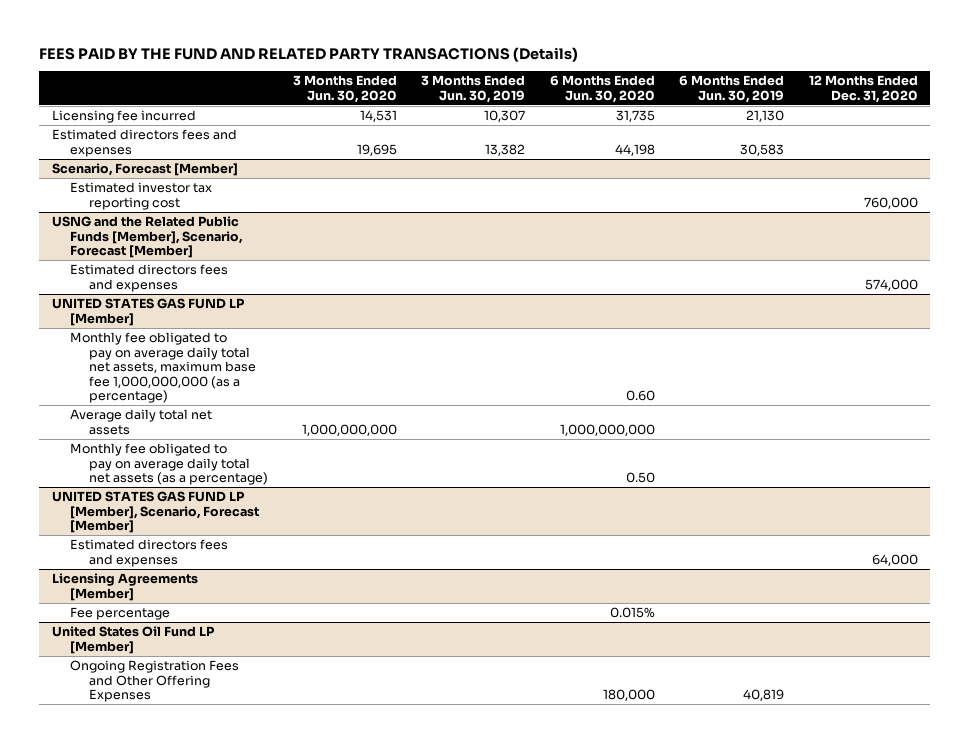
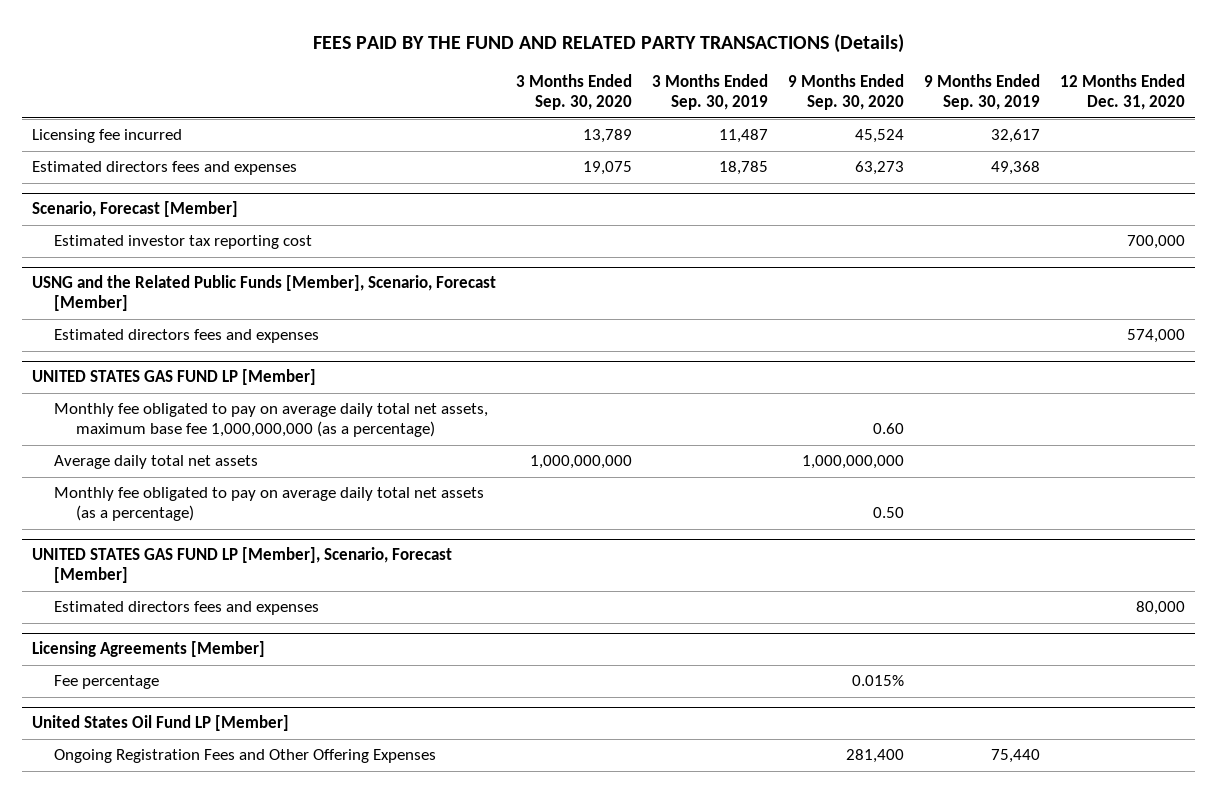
[292,75,397,103] 3 Months Ended Jun. 30, 2020 -> none
[421,75,526,103] 3 Months Ended Jun. 30, 2019 -> none
[549,75,655,103] 6 Months Ended Jun. 30, 2020 -> none
[679,75,785,103] 6 Months Ended Jun. 30, 2019 -> none
none -> [516,74,633,111] 3 Months Ended Sep. 30, 2020
none -> [652,74,769,111] 3 Months Ended Sep. 30, 2019
none -> [788,74,905,111] 9 Months Ended Sep. 30, 2020
none -> [924,74,1041,111] 9 Months Ended Sep. 30, 2019
[863,196,918,209] 760,000 -> [1127,235,1186,250] 700,000
[871,553,918,566] 64,000 -> [1136,601,1186,616] 80,000

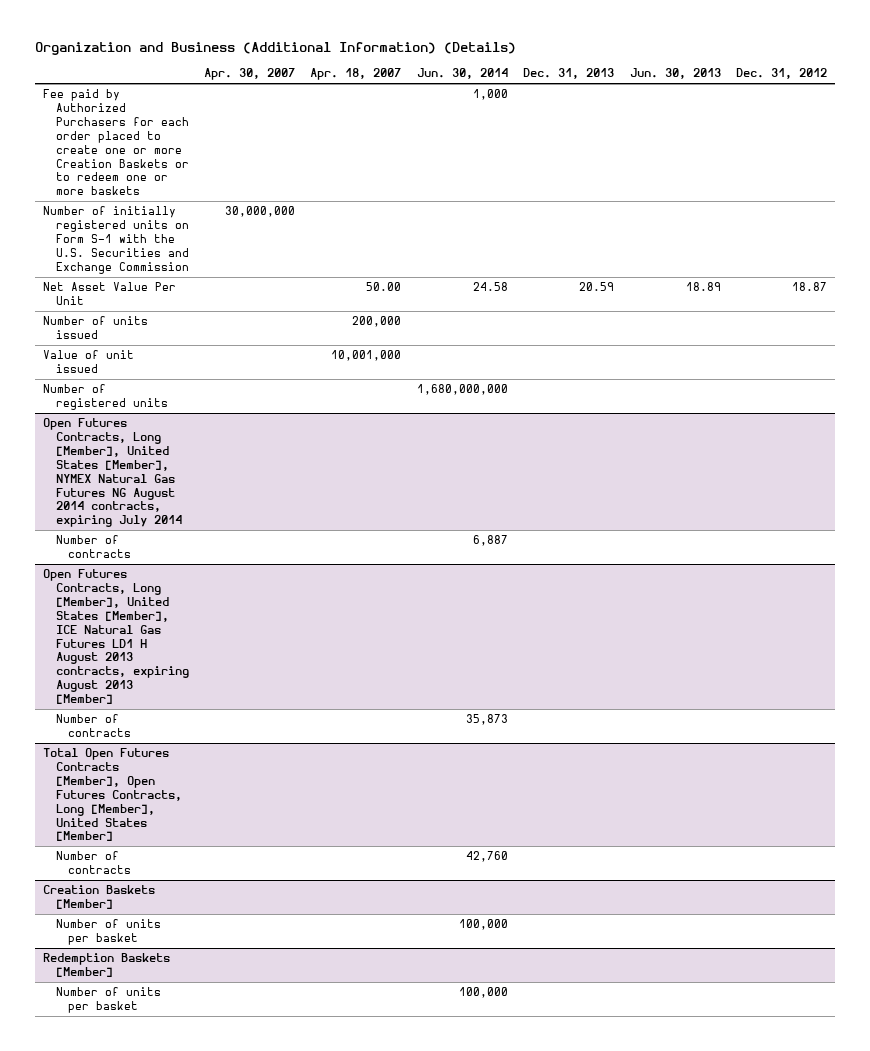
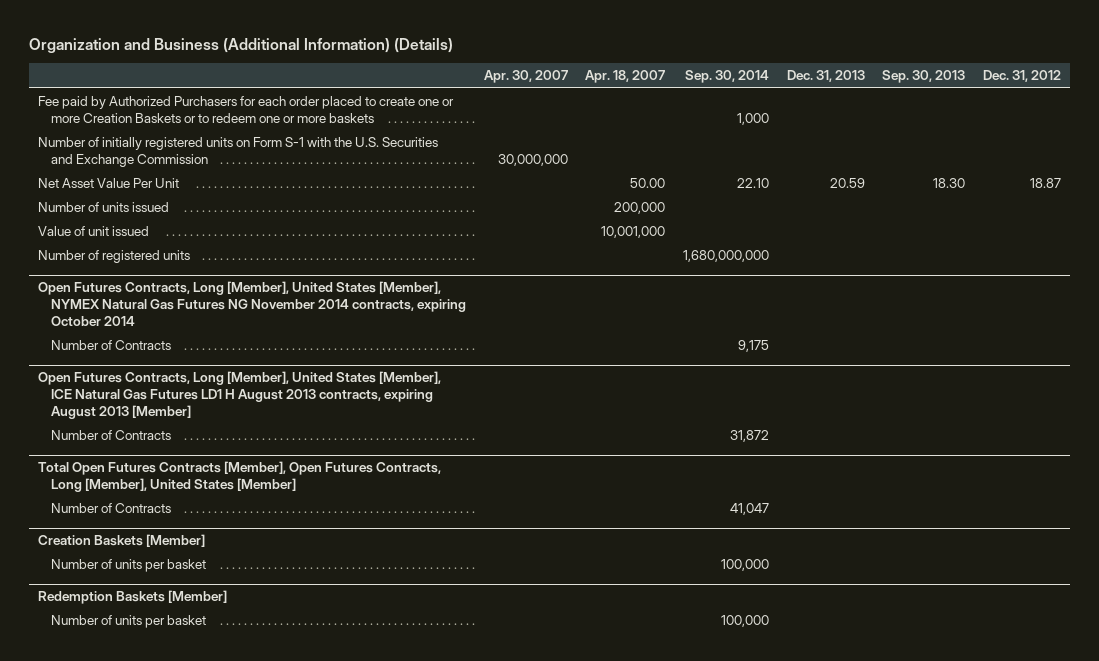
[416,68,508,80] Jun. 30, 2014 -> none
[629,68,721,80] Jun. 30, 2013 -> none
none -> [685,70,770,84] Sep. 30, 2014
none -> [882,70,966,84] Sep. 30, 2013
[42,418,182,528] Open Futures Contracts, Long [Member], United States [Member], NYMEX Natural Gas Futures NG August 2014 contracts, expiring July 2014 -> [37,281,467,327] Open Futures Contracts, Long [Member], United States [Member], NYMEX Natural Gas Futures NG November 2014 contracts, expiring October 2014
[55,535,132,559] Number of contracts -> [51,339,172,350] Number of Contracts
[55,714,132,738] Number of contracts -> [51,429,172,440] Number of Contracts
[55,851,132,875] Number of contracts -> [51,502,172,513] Number of Contracts

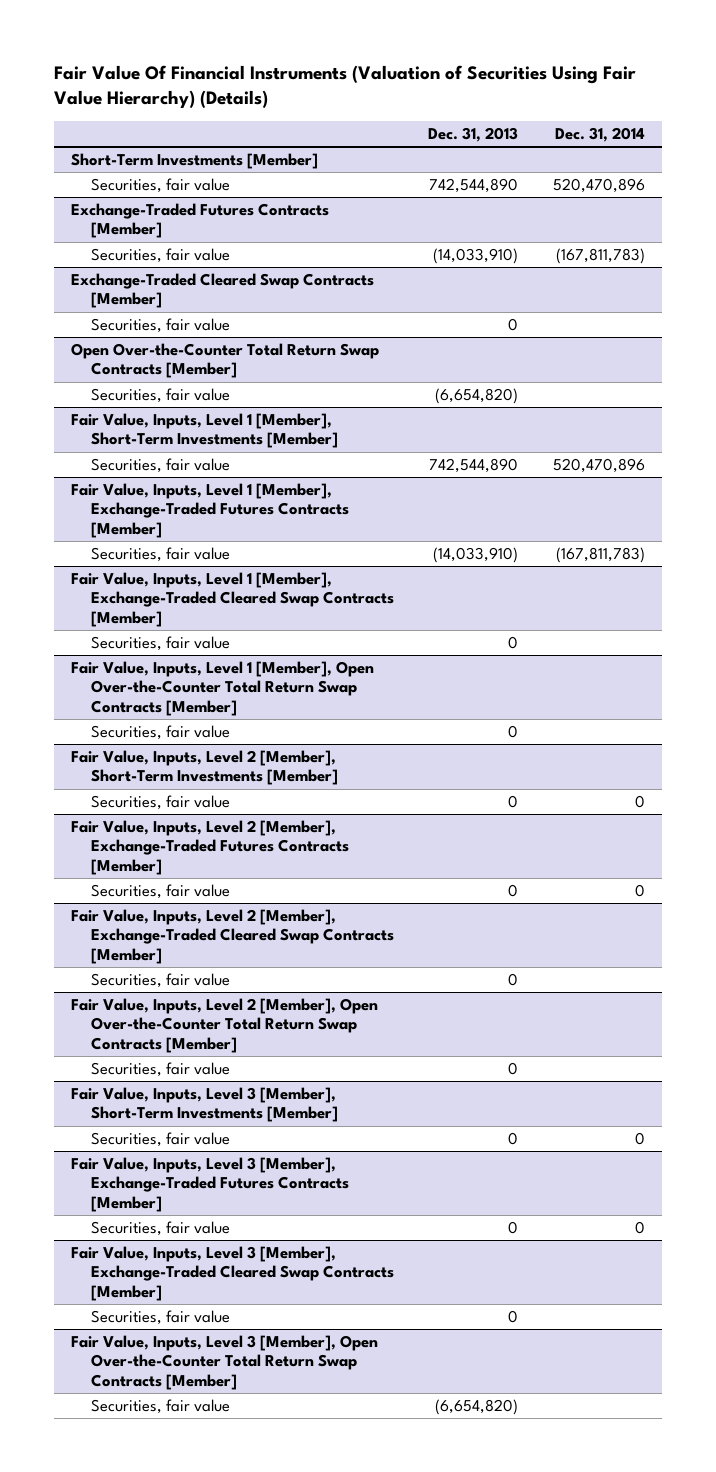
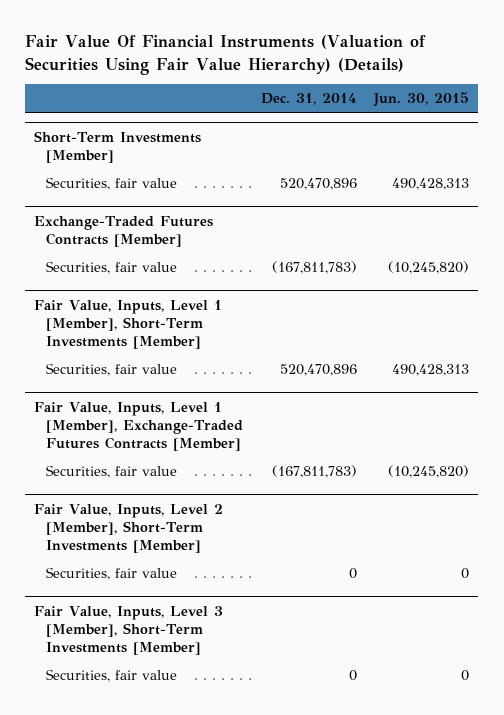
[428,126,519,142] Dec. 31, 2013 -> none
none -> [373,92,470,108] Jun. 30, 2015
[70,273,374,309] Exchange-Traded Cleared Swap Contracts [Member] -> none
[91,318,231,334] Securities, fair value -> none
[70,343,379,379] Open Over-the-Counter Total Return Swap Contracts [Member] -> none
[91,388,231,404] Securities, fair value -> none
[70,572,395,627] Fair Value, Inputs, Level 1 [Member], Exchange-Traded Cleared Swap Contracts [Member] -> none
[91,636,231,652] Securities, fair value -> none
[70,661,374,716] Fair Value, Inputs, Level 1 [Member], Open Over-the-Counter Total Return Swap Contracts [Member] -> none
[91,725,231,741] Securities, fair value -> none
[70,820,350,875] Fair Value, Inputs, Level 2 [Member], Exchange-Traded Futures Contracts [Member] -> none
[91,884,231,900] Securities, fair value -> none
[70,909,395,964] Fair Value, Inputs, Level 2 [Member], Exchange-Traded Cleared Swap Contracts [Member] -> none
[91,973,231,989] Securities, fair value -> none
[70,998,378,1053] Fair Value, Inputs, Level 2 [Member], Open Over-the-Counter Total Return Swap Contracts [Member] -> none
[91,1062,231,1078] Securities, fair value -> none
[70,1157,350,1212] Fair Value, Inputs, Level 3 [Member], Exchange-Traded Futures Contracts [Member] -> none
[91,1221,231,1237] Securities, fair value -> none
[70,1246,395,1301] Fair Value, Inputs, Level 3 [Member], Exchange-Traded Cleared Swap Contracts [Member] -> none
[91,1310,231,1326] Securities, fair value -> none
[70,1335,378,1390] Fair Value, Inputs, Level 3 [Member], Open Over-the-Counter Total Return Swap Contracts [Member] -> none
[91,1399,231,1415] Securities, fair value -> none

